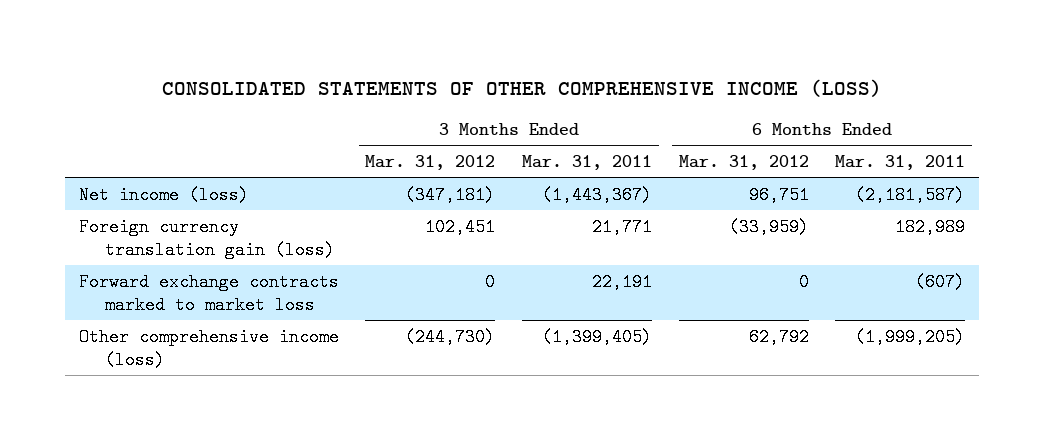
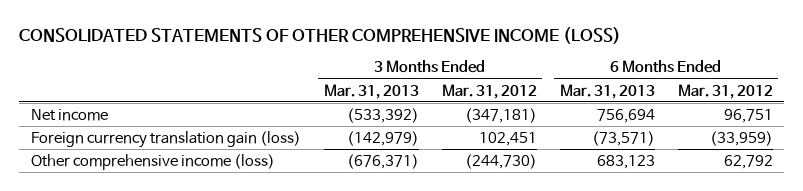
[522,155,653,171] Mar. 31, 2011 -> none
[835,155,966,171] Mar. 31, 2011 -> none
none -> [323,83,419,99] Mar. 31, 2013
none -> [559,83,655,99] Mar. 31, 2013
[78,185,249,204] Net income (loss) -> [30,108,108,121] Net income
[78,272,339,314] Forward exchange contracts marked to market loss -> none

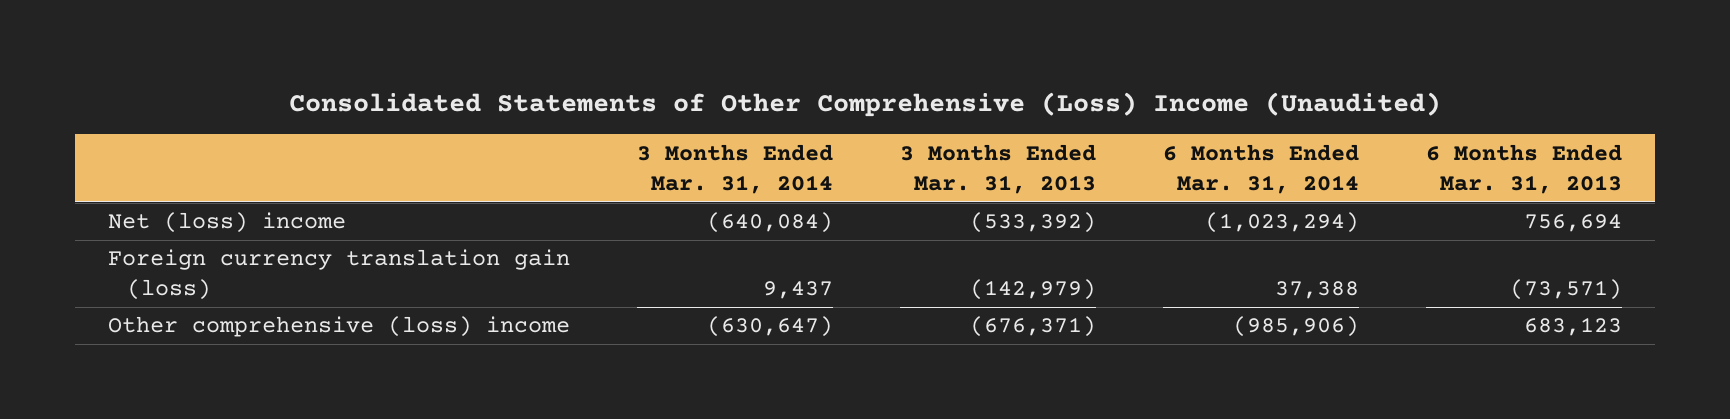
[19,27,622,45] CONSOLIDATED STATEMENTS OF OTHER COMPREHENSIVE INCOME (LOSS) -> [288,91,1441,117] Consolidated Statements of Other Comprehensive (Loss) Income (Unaudited)
[441,83,537,99] Mar. 31, 2012 -> none
[677,83,773,99] Mar. 31, 2012 -> none
none -> [637,143,834,194] 3 Months Ended Mar. 31, 2014
none -> [1162,143,1359,194] 6 Months Ended Mar. 31, 2014
[30,108,108,121] Net income -> [108,212,347,234] Net (loss) income
[30,153,275,170] Other comprehensive income (loss) -> [108,316,571,338] Other comprehensive (loss) income

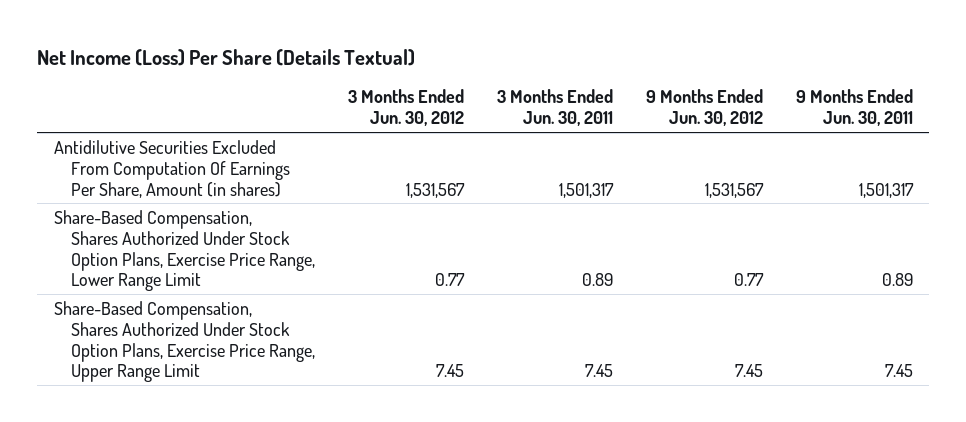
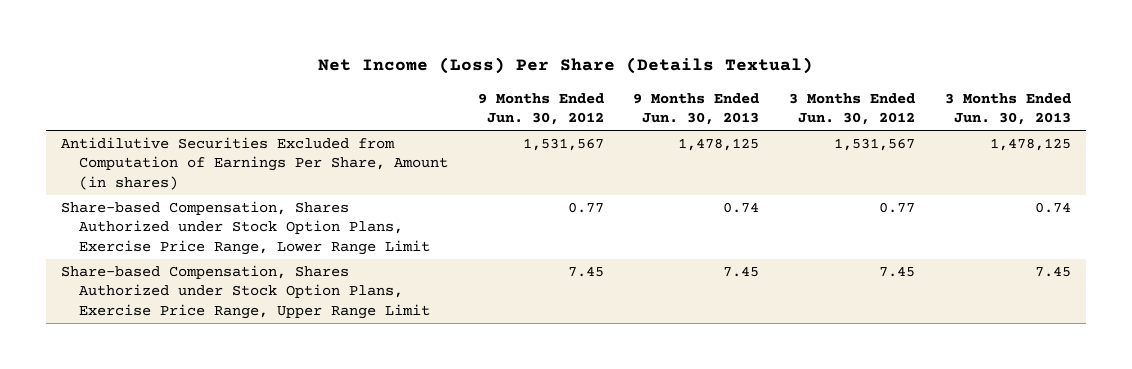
[496,89,613,127] 3 Months Ended Jun. 30, 2011 -> none
[795,89,913,127] 9 Months Ended Jun. 30, 2011 -> none
none -> [633,92,760,125] 9 Months Ended Jun. 30, 2013
none -> [944,92,1071,125] 3 Months Ended Jun. 30, 2013
[53,139,290,198] Antidilutive Securities Excluded From Computation Of Earnings Per Share, Amount (in shares) -> [60,137,448,190] Antidilutive Securities Excluded from Computation of Earnings Per Share, Amount (in shares)
[53,209,315,292] Share-Based Compensation, Shares Authorized Under Stock Option Plans, Exercise Price Range, Lower Range Limit -> [60,201,430,255] Share-based Compensation, Shares Authorized under Stock Option Plans, Exercise Price Range, Lower Range Limit
[53,300,315,383] Share-Based Compensation, Shares Authorized Under Stock Option Plans, Exercise Price Range, Upper Range Limit -> [60,265,430,319] Share-based Compensation, Shares Authorized under Stock Option Plans, Exercise Price Range, Upper Range Limit

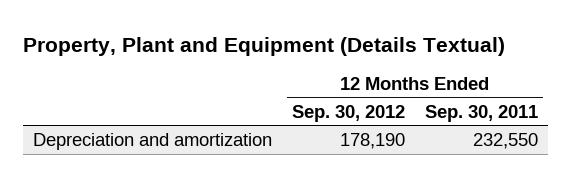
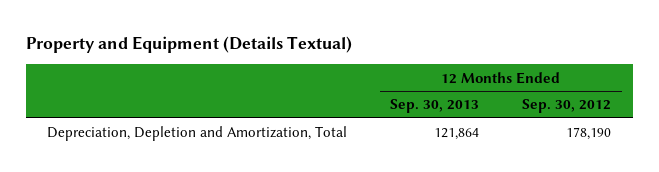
[23,36,506,56] Property, Plant and Equipment (Details Textual) -> [26,36,353,54] Property and Equipment (Details Textual)
[425,104,539,122] Sep. 30, 2011 -> none
none -> [390,99,480,114] Sep. 30, 2013
[33,133,273,151] Depreciation and amortization -> [47,126,348,142] Depreciation, Depletion and Amortization, Total

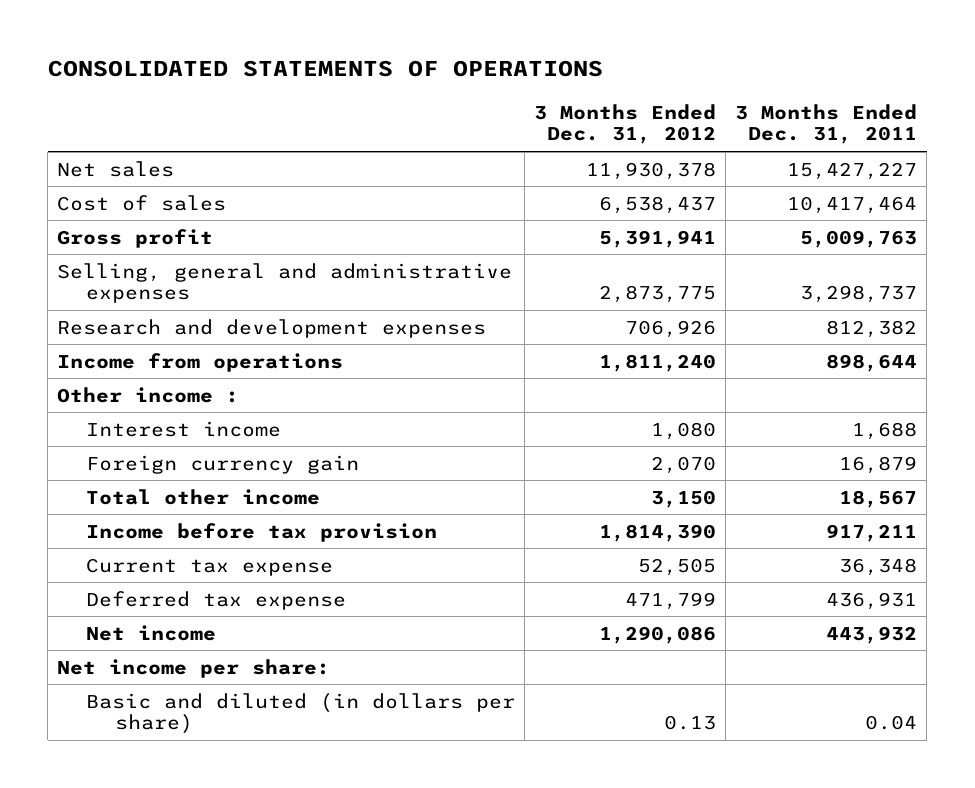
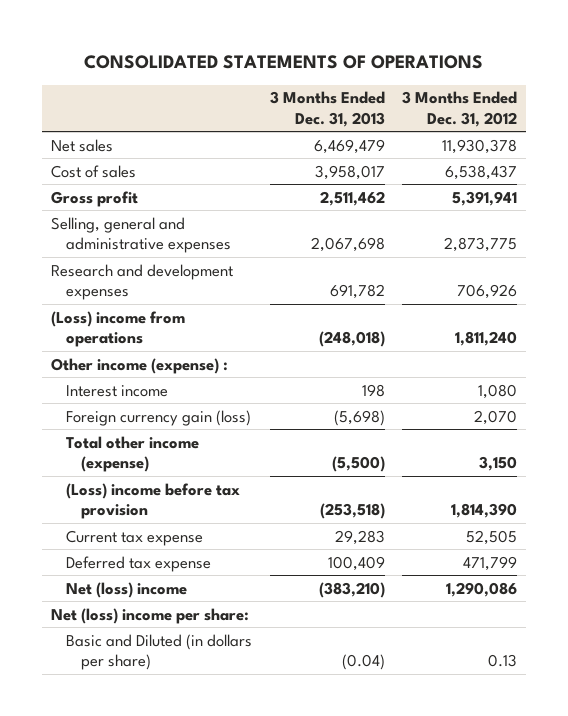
[735,103,918,145] 3 Months Ended Dec. 31, 2011 -> none
none -> [269,91,385,127] 3 Months Ended Dec. 31, 2013
[57,352,344,372] Income from operations -> [50,310,185,348] (Loss) income from operations
[57,386,240,403] Other income : -> [50,357,228,374] Other income (expense) :
[86,454,360,474] Foreign currency gain -> [65,409,251,426] Foreign currency gain (loss)
[86,488,321,505] Total other income -> [65,435,199,473] Total other income (expense)
[86,522,438,542] Income before tax provision -> [65,482,240,520] (Loss) income before tax provision
[86,624,217,641] Net income -> [65,581,187,598] Net (loss) income
[57,658,331,678] Net income per share: -> [50,607,249,624] Net (loss) income per share:
[86,692,516,735] Basic and diluted (in dollars per share) -> [65,633,252,671] Basic and Diluted (in dollars per share)

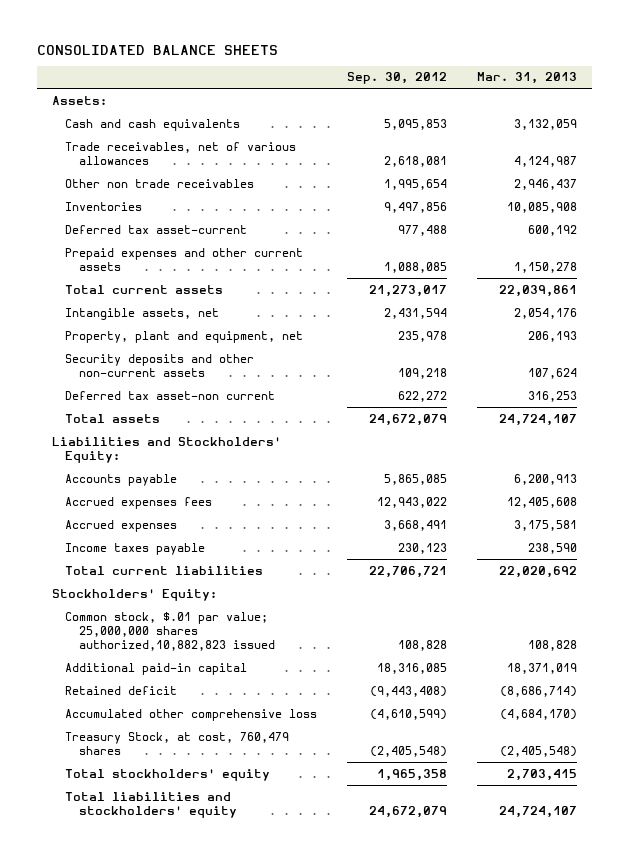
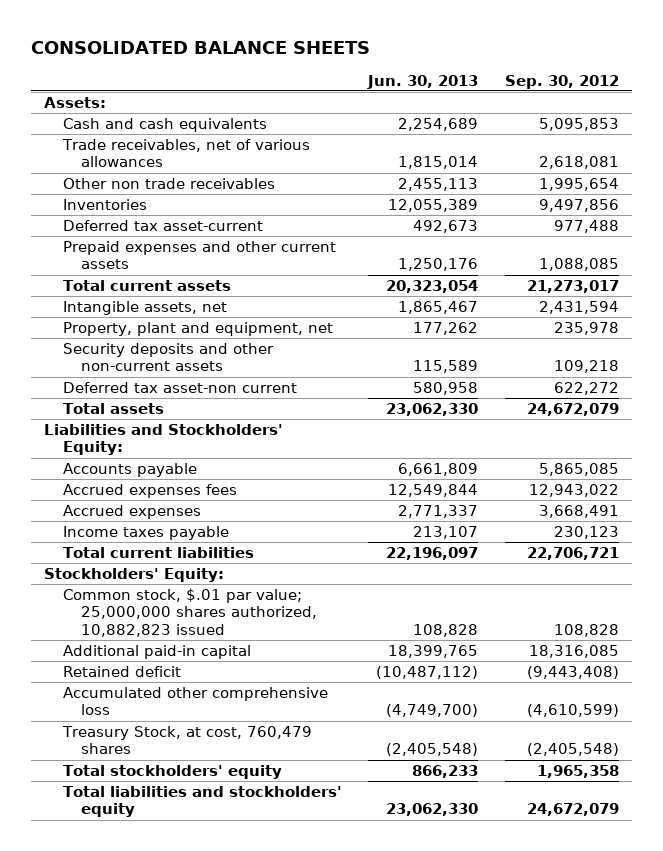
[476,72,577,85] Mar. 31, 2013 -> none
none -> [367,74,479,89] Jun. 30, 2013
[65,611,275,651] Common stock, $.01 par value; 25,000,000 shares authorized,10,882,823 issued -> [62,588,318,637] Common stock, $.01 par value; 25,000,000 shares authorized, 10,882,823 issued

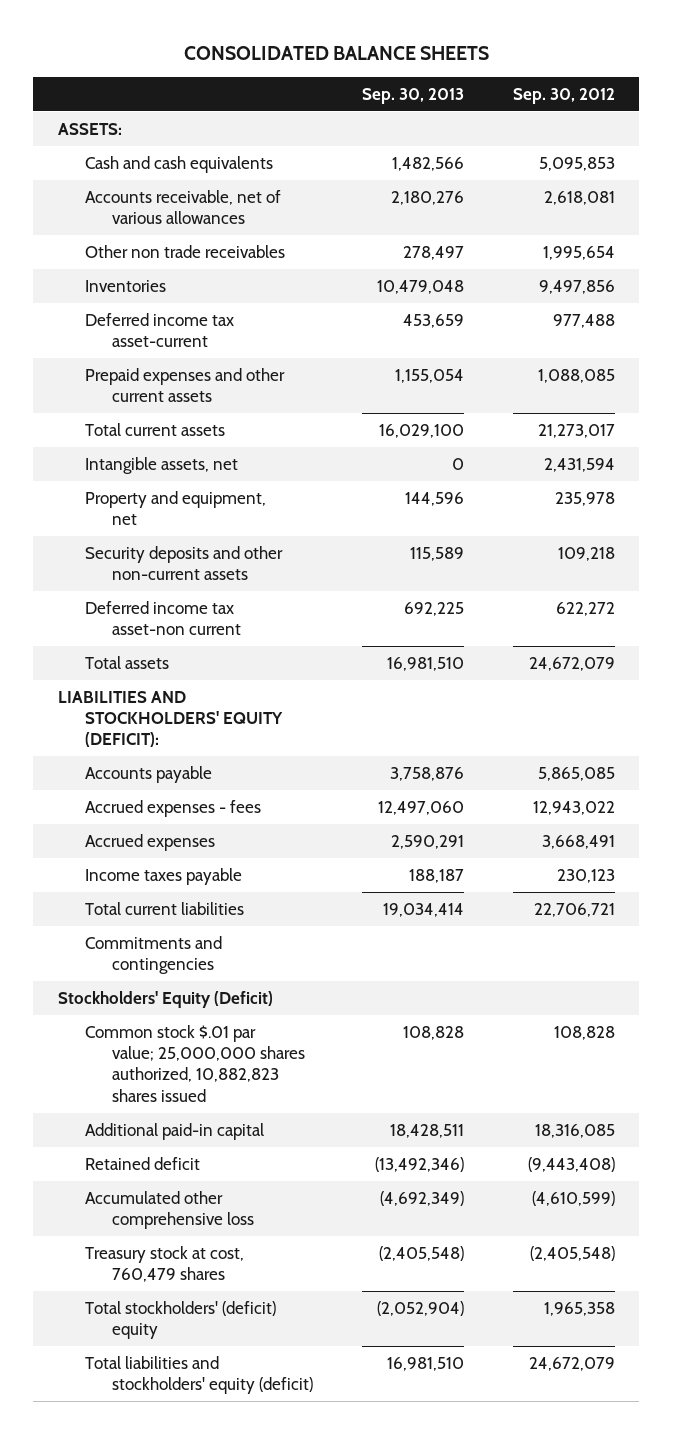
[367,74,479,89] Jun. 30, 2013 -> none
none -> [361,87,464,104] Sep. 30, 2013
[44,97,107,109] Assets: -> [57,122,122,135] ASSETS:
[61,139,310,168] Trade receivables, net of various allowances -> [84,189,281,225] Accounts receivable, net of various allowances
[62,220,263,232] Deferred tax asset-current -> [84,312,234,348] Deferred income tax asset-current
[62,322,333,337] Property, plant and equipment, net -> [84,490,266,526] Property and equipment, net
[62,382,297,394] Deferred tax asset-non current -> [84,600,241,636] Deferred income tax asset-non current
[44,424,284,456] Liabilities and Stockholders' Equity: -> [57,690,283,748] LIABILITIES AND STOCKHOLDERS' EQUITY (DEFICIT):
[62,484,237,499] Accrued expenses fees -> [84,799,261,817] Accrued expenses - fees
none -> [84,935,222,975] Commitments and contingencies
[44,568,225,583] Stockholders' Equity: -> [57,990,273,1008] Stockholders' Equity (Deficit)
[62,588,318,637] Common stock, $.01 par value; 25,000,000 shares authorized, 10,882,823 issued -> [84,1024,305,1102] Common stock $.01 par value; 25,000,000 shares authorized, 10,882,823 shares issued
[61,726,312,755] Treasury Stock, at cost, 760,479 shares -> [84,1245,244,1283] Treasury stock at cost, 760,479 shares
[62,765,282,780] Total stockholders' equity -> [84,1300,276,1340] Total stockholders' (deficit) equity
[62,786,342,818] Total liabilities and stockholders' equity -> [84,1355,313,1395] Total liabilities and stockholders' equity (deficit)

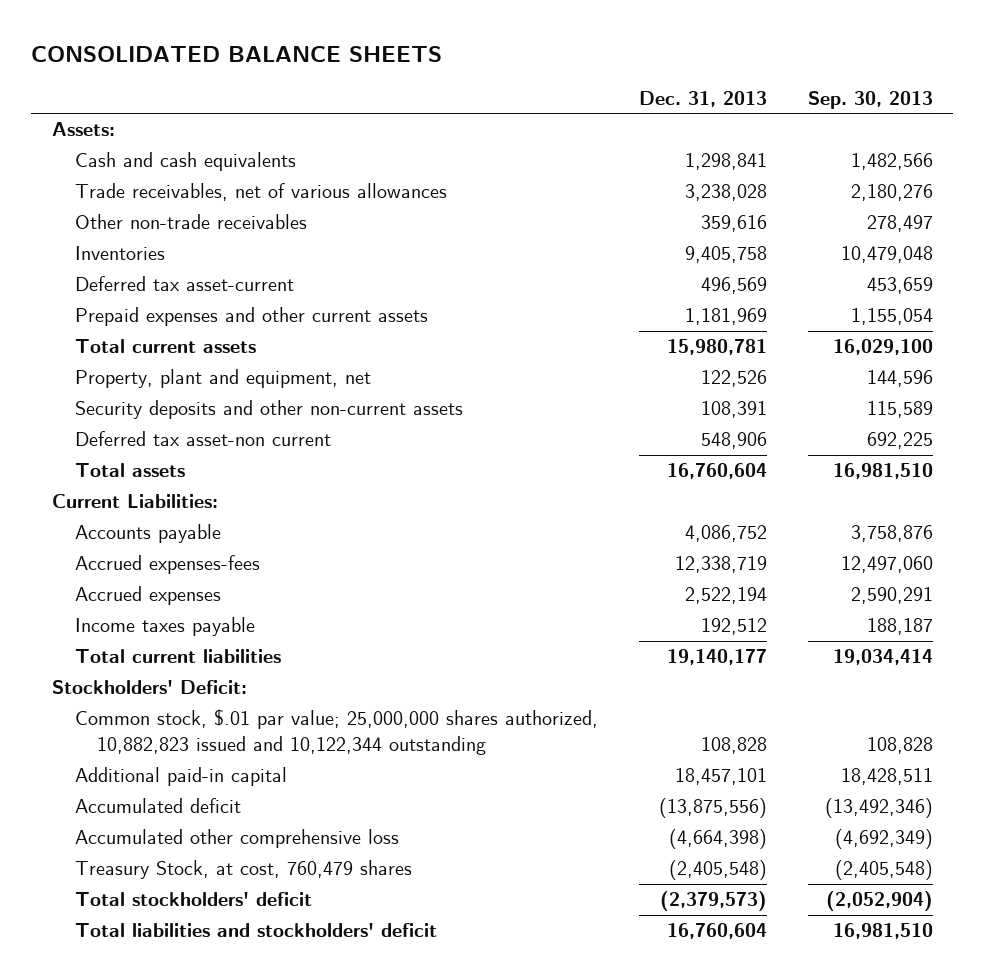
[512,87,615,104] Sep. 30, 2012 -> none
none -> [638,91,767,108] Dec. 31, 2013
[57,122,122,135] ASSETS: -> [51,122,115,137] Assets:
[84,189,281,225] Accounts receivable, net of various allowances -> [74,183,447,202] Trade receivables, net of various allowances
[84,244,285,258] Other non trade receivables -> [74,214,307,230] Other non-trade receivables
[84,312,234,348] Deferred income tax asset-current -> [74,276,294,292] Deferred tax asset-current
[84,456,238,474] Intangible assets, net -> none
[84,490,266,526] Property and equipment, net -> [74,369,371,389] Property, plant and equipment, net
[84,600,241,636] Deferred income tax asset-non current -> [74,431,331,447] Deferred tax asset-non current
[57,690,283,748] LIABILITIES AND STOCKHOLDERS' EQUITY (DEFICIT): -> none
none -> [51,494,218,509] Current Liabilities:
[84,799,261,817] Accrued expenses - fees -> [74,555,260,575] Accrued expenses-fees
[84,935,222,975] Commitments and contingencies -> none
[57,990,273,1008] Stockholders' Equity (Deficit) -> [51,680,247,695] Stockholders' Deficit:
[84,1024,305,1102] Common stock $.01 par value; 25,000,000 shares authorized, 10,882,823 shares issued -> [74,709,598,756] Common stock, $.01 par value; 25,000,000 shares authorized, 10,882,823 issued and 10,122,344 outstanding
[84,1156,200,1170] Retained deficit -> [74,798,241,814] Accumulated deficit
[84,1245,244,1283] Treasury stock at cost, 760,479 shares -> [74,860,412,880] Treasury Stock, at cost, 760,479 shares
[84,1300,276,1340] Total stockholders' (deficit) equity -> [74,892,312,907] Total stockholders' deficit
[84,1355,313,1395] Total liabilities and stockholders' equity (deficit) -> [74,923,437,938] Total liabilities and stockholders' deficit

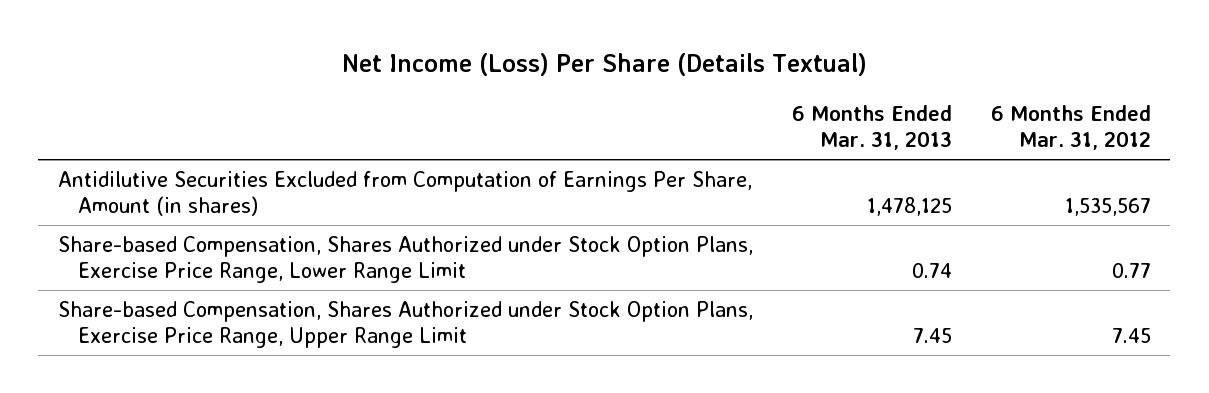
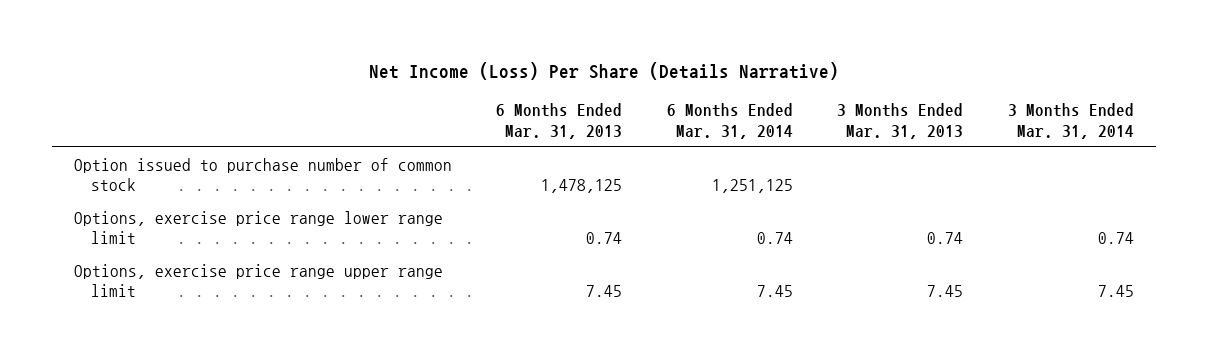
[342,53,868,77] Net Income (Loss) Per Share (Details Textual) -> [368,62,839,81] Net Income (Loss) Per Share (Details Narrative)
[990,104,1151,151] 6 Months Ended Mar. 31, 2012 -> none
none -> [666,103,793,139] 6 Months Ended Mar. 31, 2014
none -> [837,103,964,139] 3 Months Ended Mar. 31, 2013
none -> [1007,103,1134,139] 3 Months Ended Mar. 31, 2014
[57,170,752,217] Antidilutive Securities Excluded from Computation of Earnings Per Share, Amount (in shares) -> [73,157,452,192] Option issued to purchase number of common stock
[57,235,753,284] Share-based Compensation, Shares Authorized under Stock Option Plans, Exercise Price Range, Lower Range Limit -> [73,210,443,245] Options, exercise price range lower range limit
[57,300,753,349] Share-based Compensation, Shares Authorized under Stock Option Plans, Exercise Price Range, Upper Range Limit -> [73,263,443,298] Options, exercise price range upper range limit

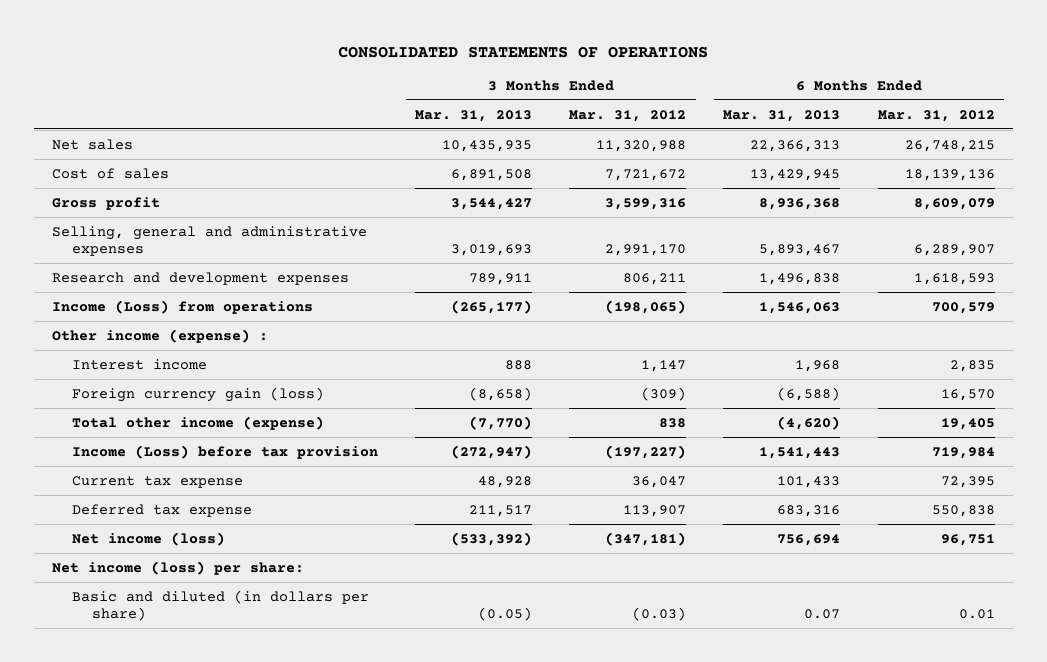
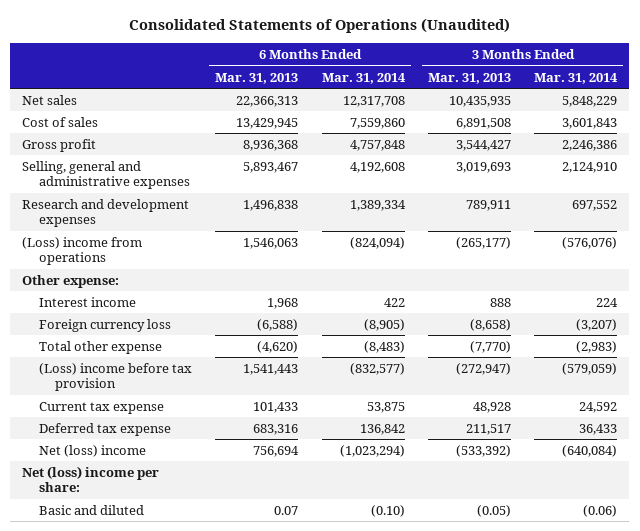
[338,45,709,58] CONSOLIDATED STATEMENTS OF OPERATIONS -> [128,18,510,34] Consolidated Statements of Operations (Unaudited)
[569,109,687,122] Mar. 31, 2012 -> none
[877,109,995,122] Mar. 31, 2012 -> none
none -> [321,72,406,84] Mar. 31, 2014
none -> [534,72,619,84] Mar. 31, 2014
[52,299,314,314] Income (Loss) from operations -> [22,236,143,265] (Loss) income from operations
[52,328,269,343] Other income (expense) : -> [22,274,120,288] Other expense:
[72,386,325,402] Foreign currency gain (loss) -> [38,318,171,332] Foreign currency loss
[72,415,325,430] Total other income (expense) -> [38,340,162,354] Total other expense
[72,444,379,459] Income (Loss) before tax provision -> [38,362,192,391] (Loss) income before tax provision
[72,531,226,546] Net income (loss) -> [38,444,146,457] Net (loss) income
[52,560,305,575] Net income (loss) per share: -> [22,465,160,492] Net (loss) income per share:
[72,589,370,621] Basic and diluted (in dollars per share) -> [38,504,144,515] Basic and diluted

